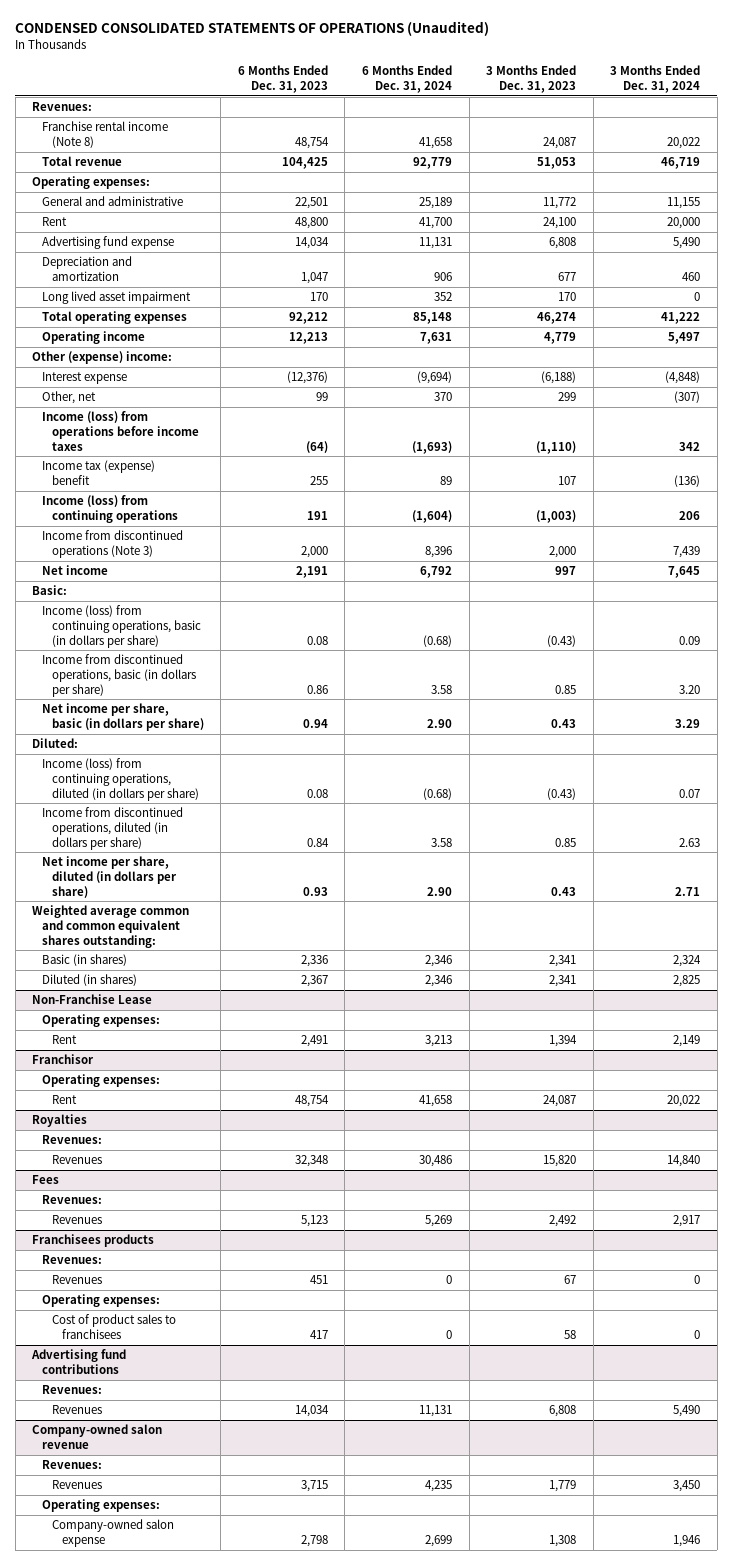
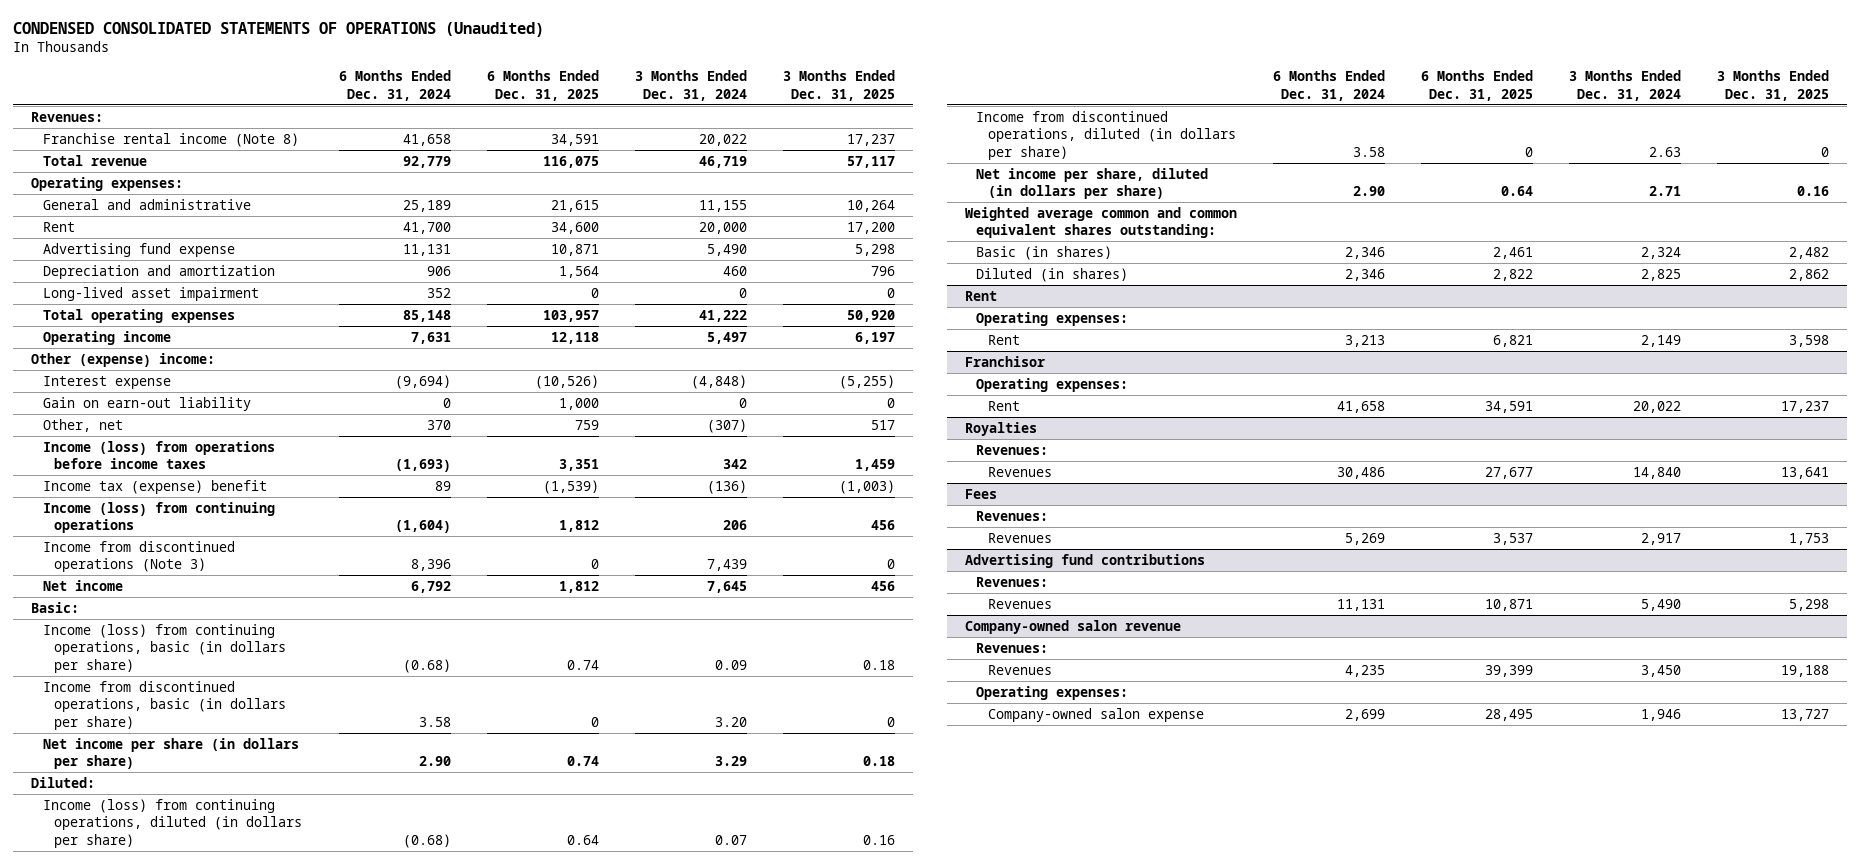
[237,65,328,93] 6 Months Ended Dec. 31, 2023 -> none
[486,65,577,93] 3 Months Ended Dec. 31, 2023 -> none
none -> [487,70,600,101] 6 Months Ended Dec. 31, 2025
none -> [783,70,896,101] 3 Months Ended Dec. 31, 2025
[42,291,192,305] Long lived asset impairment -> [42,286,259,301] Long-lived asset impairment
none -> [42,396,251,411] Gain on earn-out liability
[42,703,204,731] Net income per share, basic (in dollars per share) -> [42,737,299,770] Net income per share (in dollars per share)
[32,994,153,1005] Non-Franchise Lease -> [964,290,997,301] Rent
[32,1234,155,1248] Franchisees products -> none
[42,1255,103,1265] Revenues: -> none
[51,1275,102,1285] Revenues -> none
[42,1294,161,1308] Operating expenses: -> none
[51,1314,176,1339] Cost of product sales to franchisees -> none

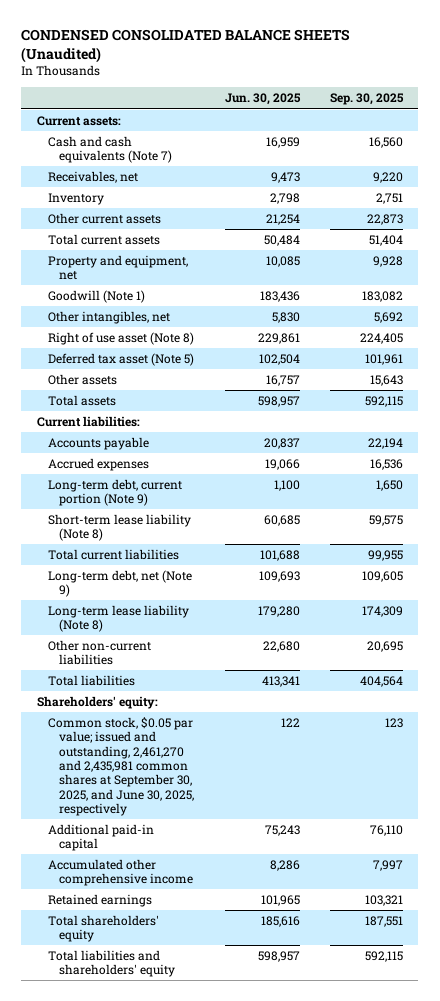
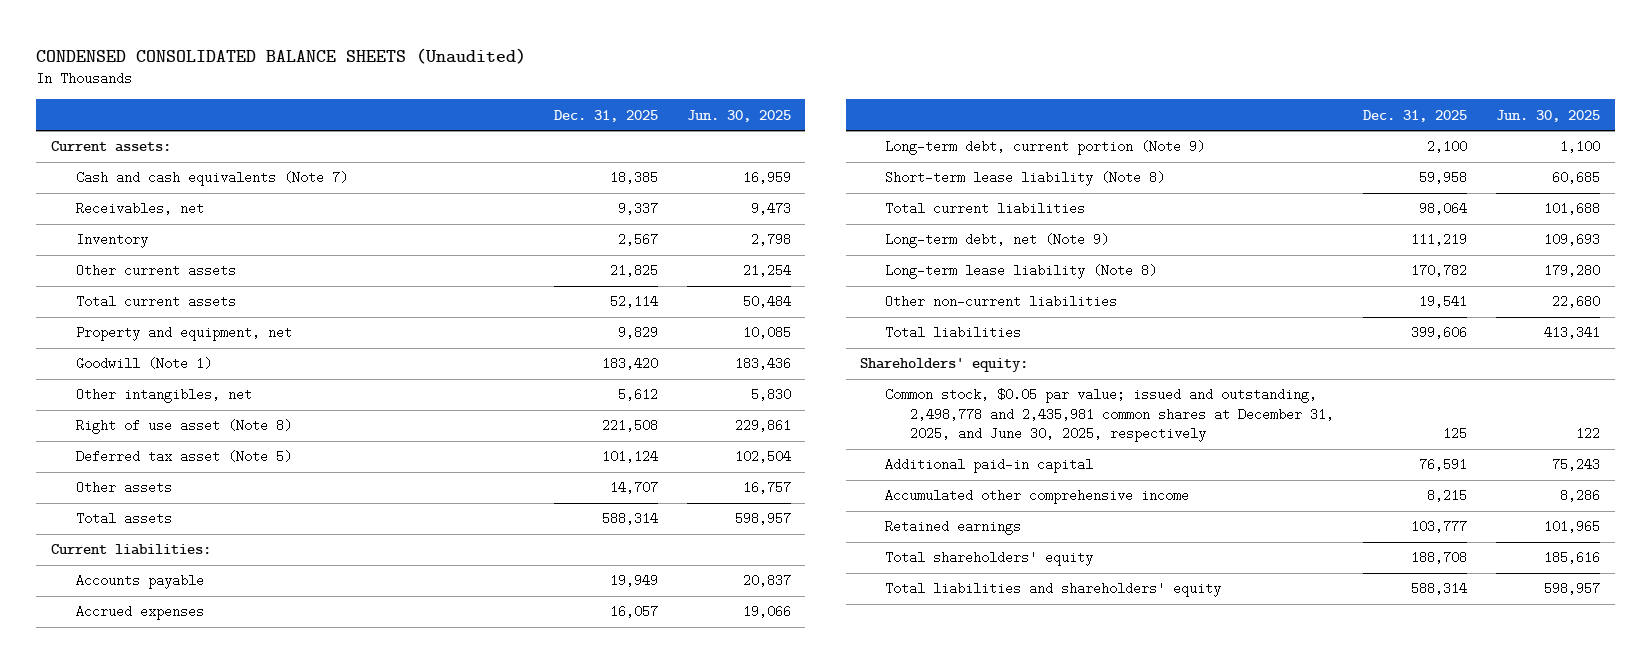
[330,93,405,106] Sep. 30, 2025 -> none
none -> [554,109,659,122] Dec. 31, 2025
[47,716,195,817] Common stock, $0.05 par value; issued and outstanding, 2,461,270 and 2,435,981 common shares at September 30, 2025, and June 30, 2025, respectively -> [885,388,1335,443] Common stock, $0.05 par value; issued and outstanding, 2,498,778 and 2,435,981 common shares at December 31, 2025, and June 30, 2025, respectively

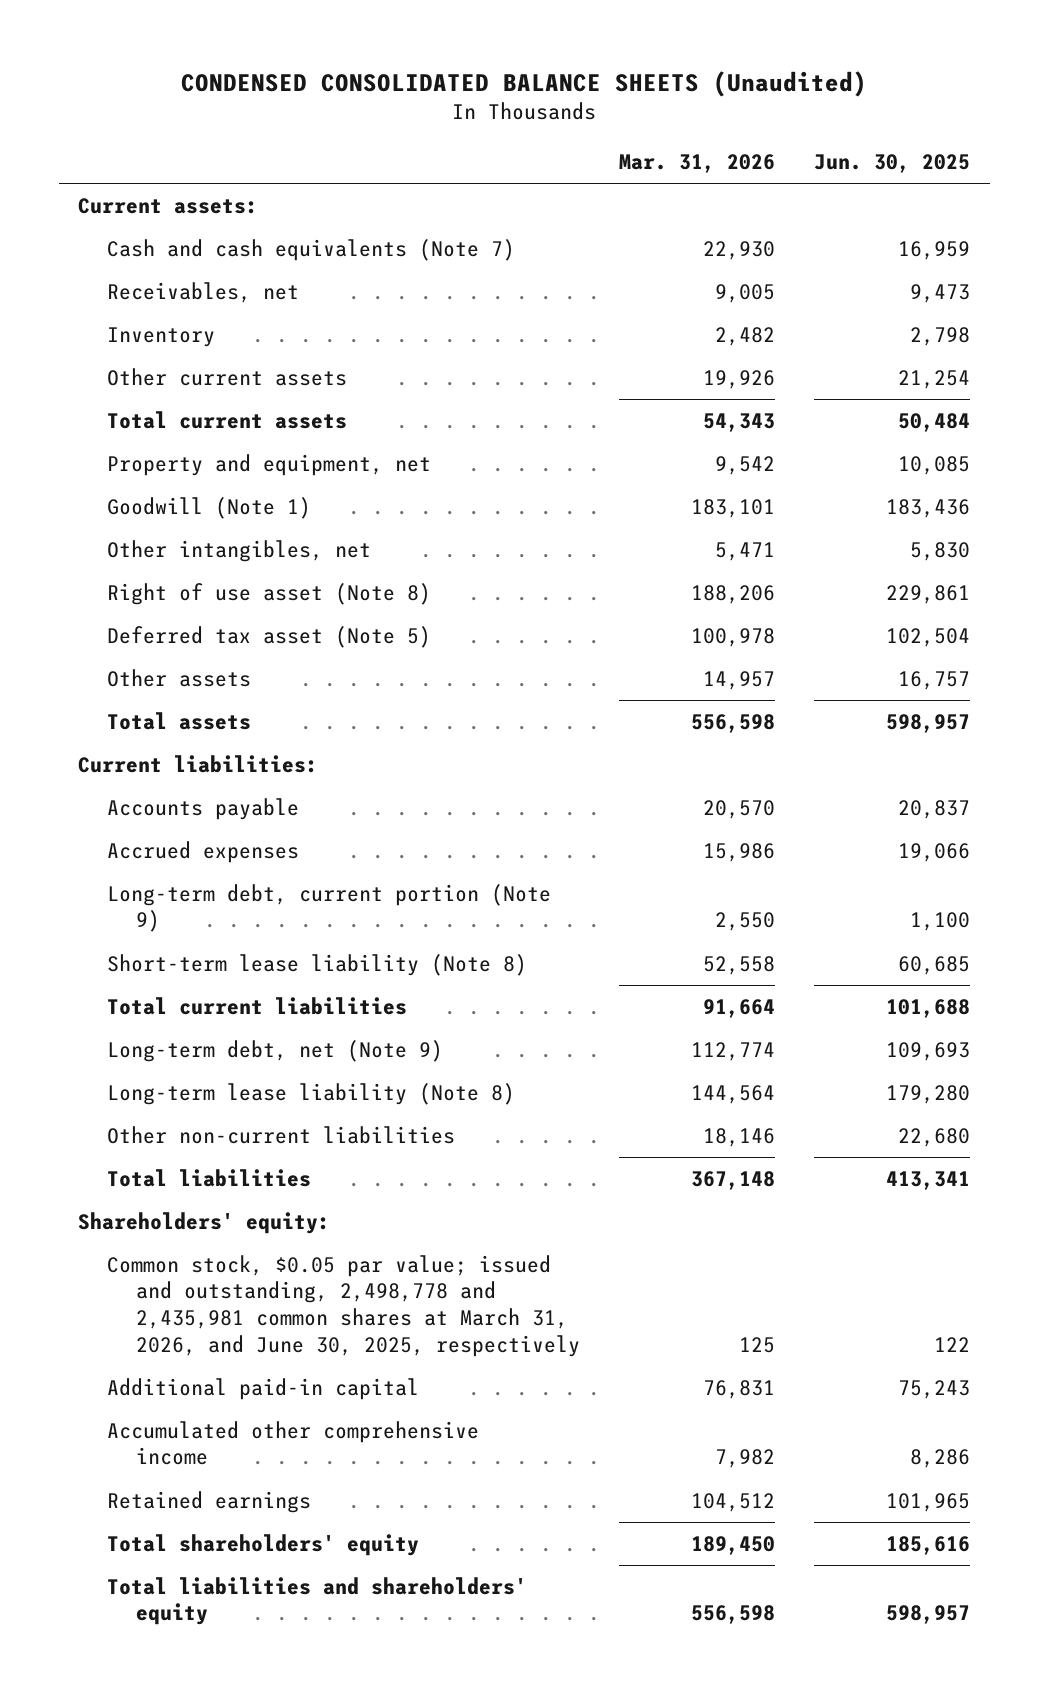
[554,109,659,122] Dec. 31, 2025 -> none
none -> [619,154,776,174] Mar. 31, 2026
[885,388,1335,443] Common stock, $0.05 par value; issued and outstanding, 2,498,778 and 2,435,981 common shares at December 31, 2025, and June 30, 2025, respectively -> [107,1254,580,1357] Common stock, $0.05 par value; issued and outstanding, 2,498,778 and 2,435,981 common shares at March 31, 2026, and June 30, 2025, respectively

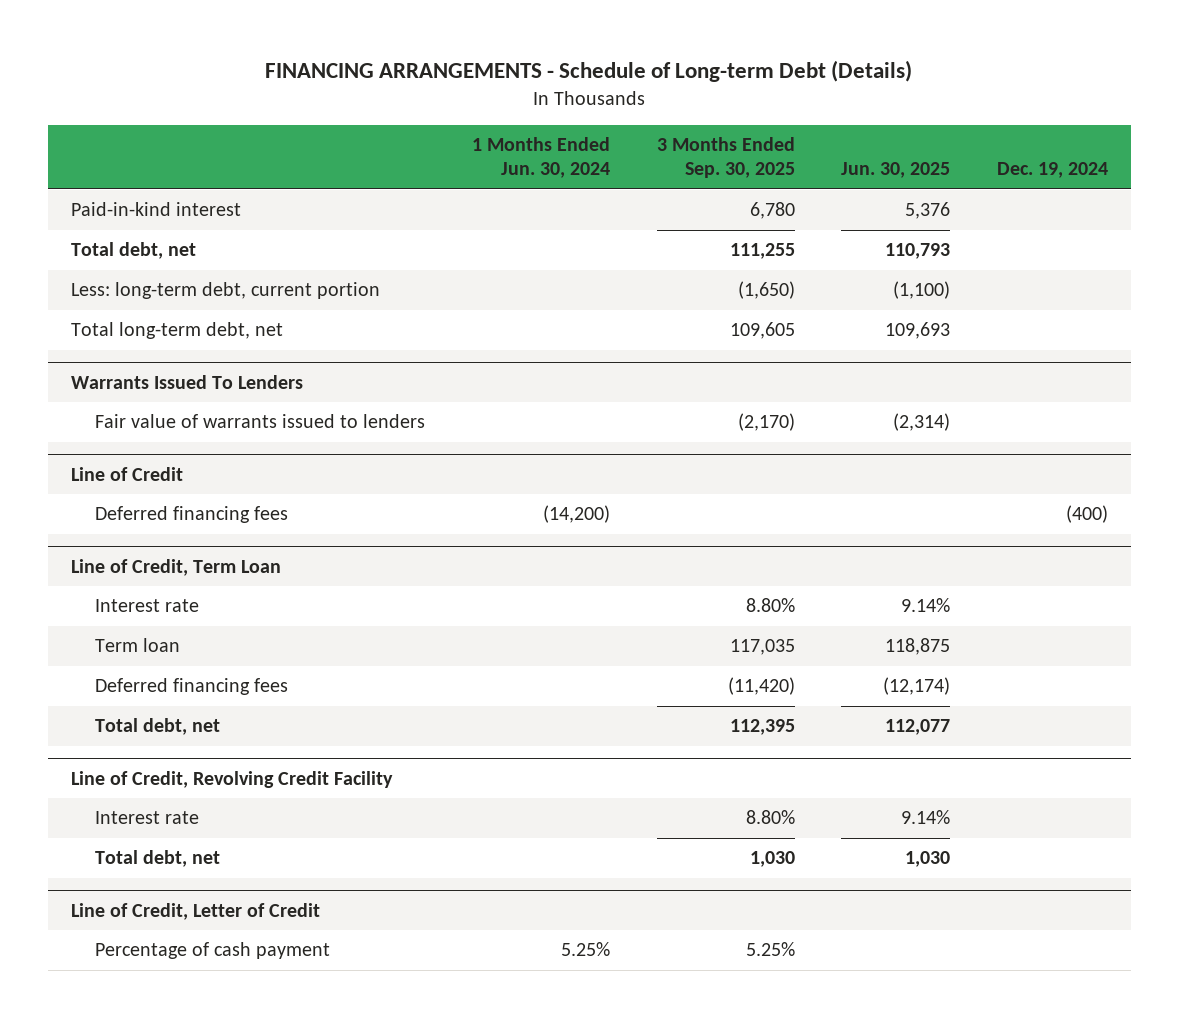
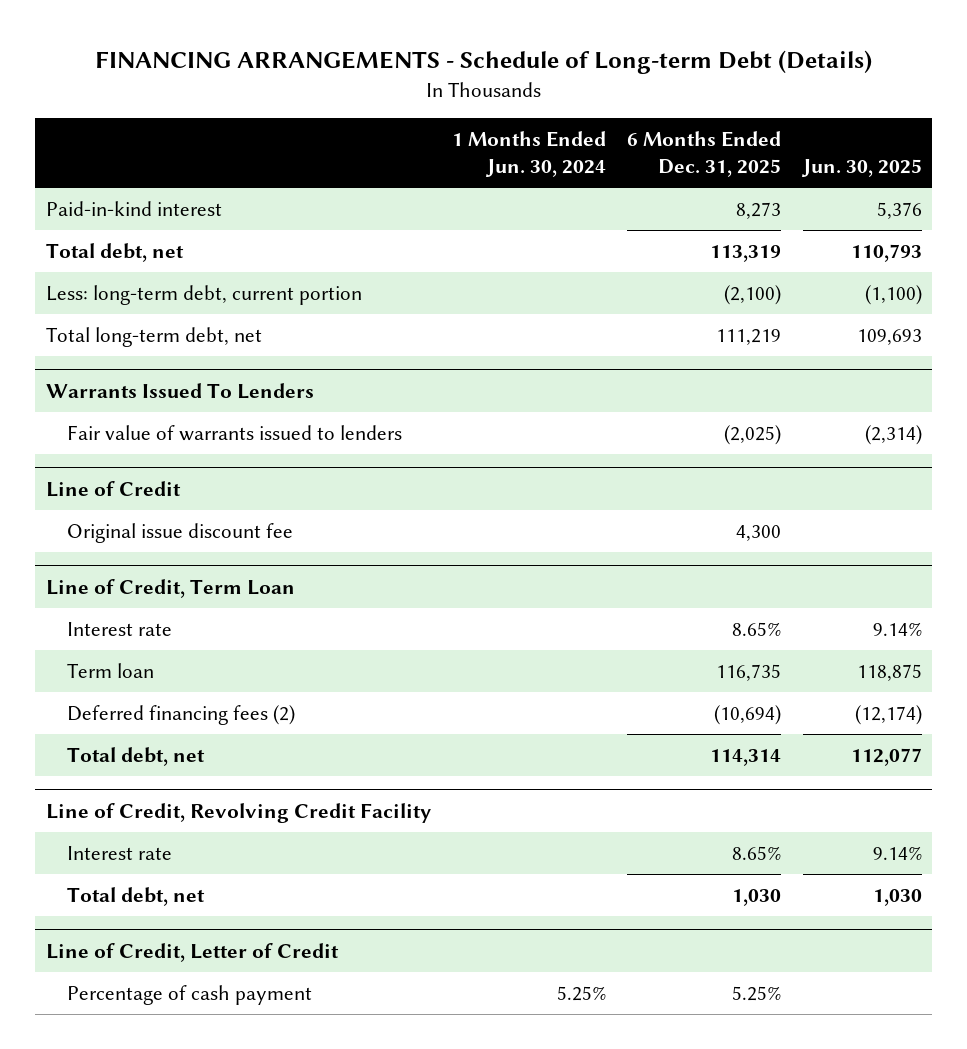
[656,136,795,179] 3 Months Ended Sep. 30, 2025 -> none
[996,162,1108,179] Dec. 19, 2024 -> none
none -> [627,130,782,178] 6 Months Ended Dec. 31, 2025
[95,506,289,524] Deferred financing fees -> none
none -> [66,522,293,543] Original issue discount fee
[95,678,289,696] Deferred financing fees -> [66,704,295,725] Deferred financing fees (2)

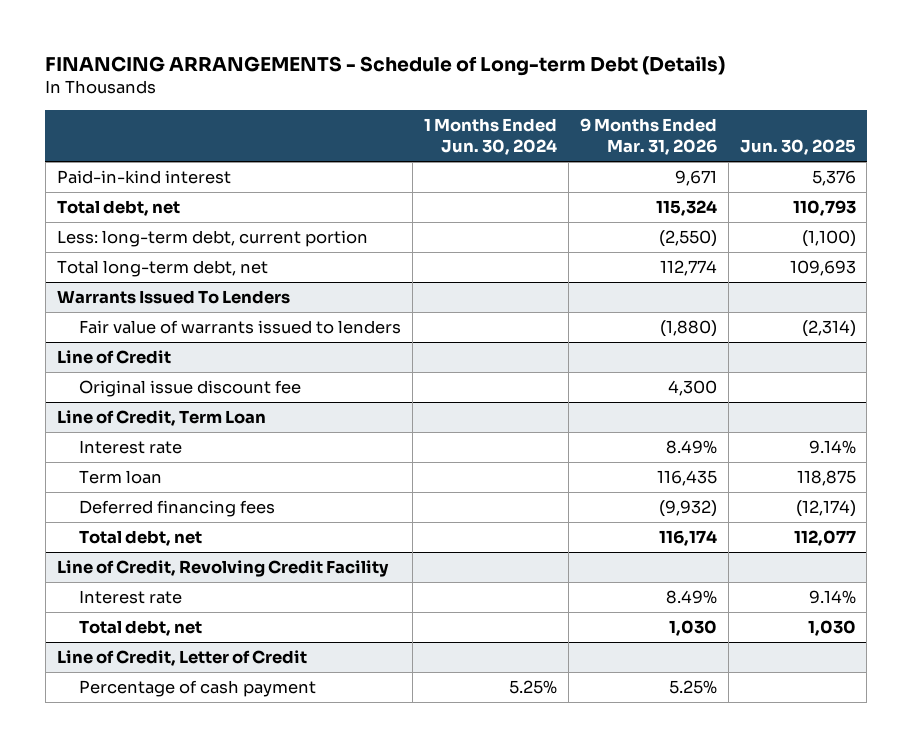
[627,130,782,178] 6 Months Ended Dec. 31, 2025 -> none
none -> [579,118,717,156] 9 Months Ended Mar. 31, 2026
[66,704,295,725] Deferred financing fees (2) -> [79,499,276,517] Deferred financing fees

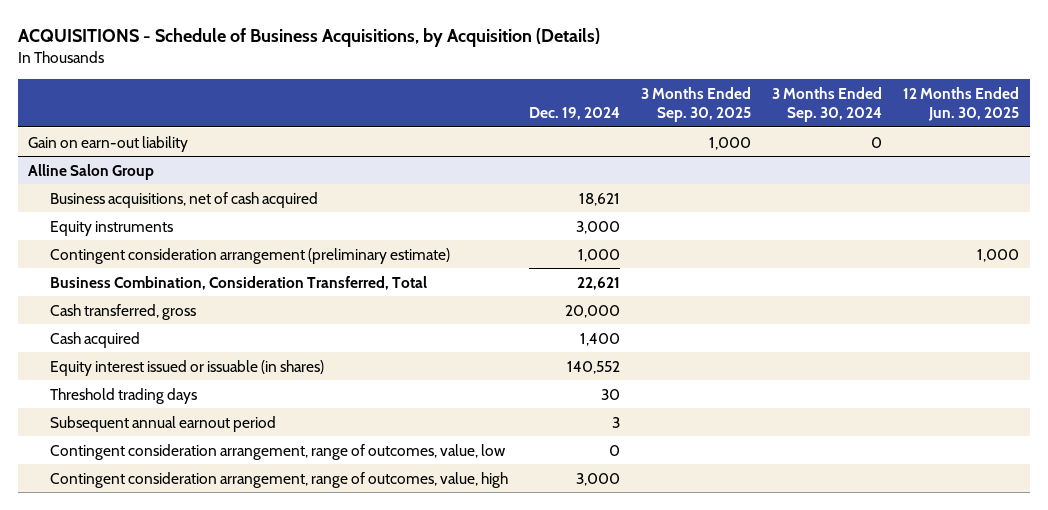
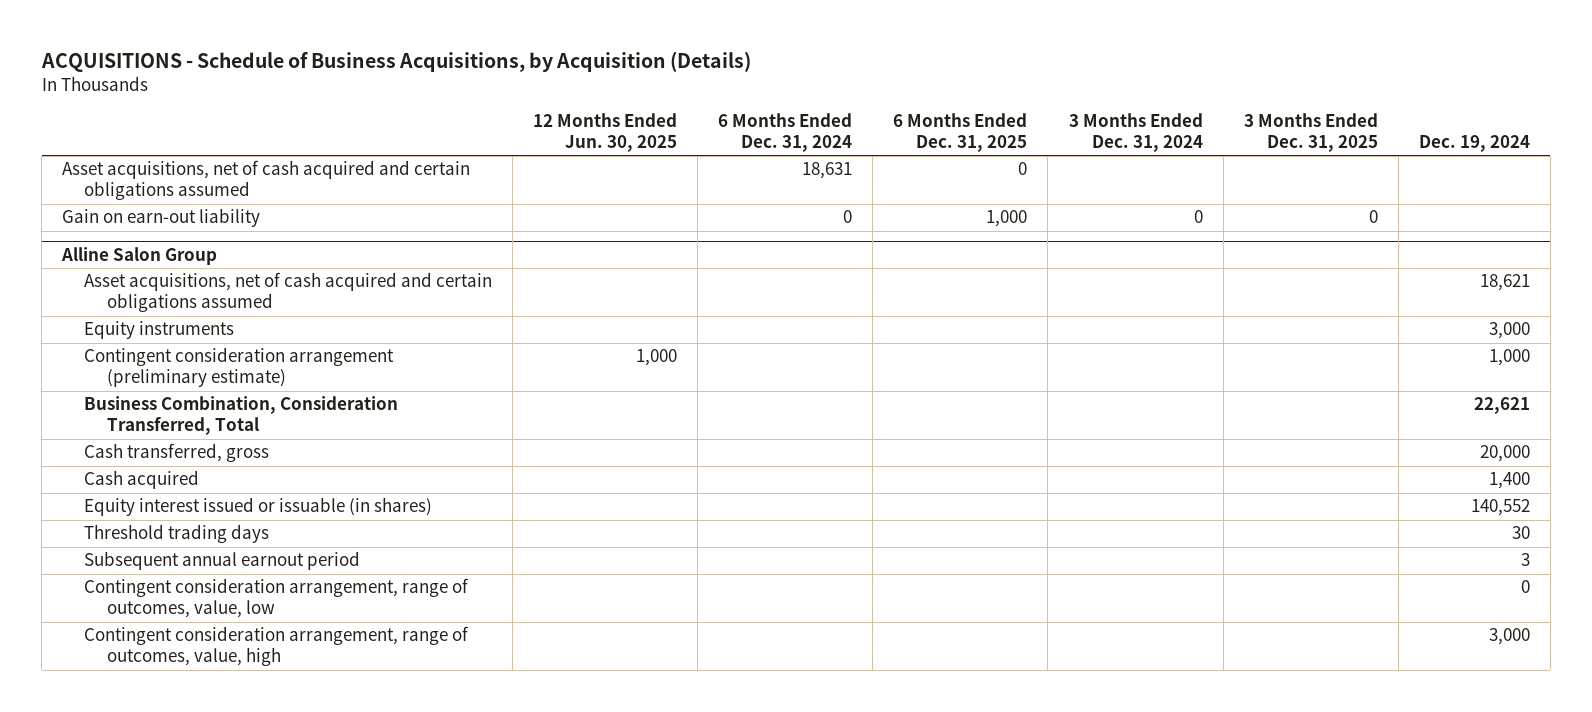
[641,86,752,123] 3 Months Ended Sep. 30, 2025 -> none
[772,86,883,123] 3 Months Ended Sep. 30, 2024 -> none
none -> [718,113,853,152] 6 Months Ended Dec. 31, 2024
none -> [893,113,1028,152] 6 Months Ended Dec. 31, 2025
none -> [1068,113,1203,152] 3 Months Ended Dec. 31, 2024
none -> [1243,113,1378,152] 3 Months Ended Dec. 31, 2025
none -> [62,160,471,201] Asset acquisitions, net of cash acquired and certain obligations assumed
[50,191,319,208] Business acquisitions, net of cash acquired -> [84,272,493,313] Asset acquisitions, net of cash acquired and certain obligations assumed

